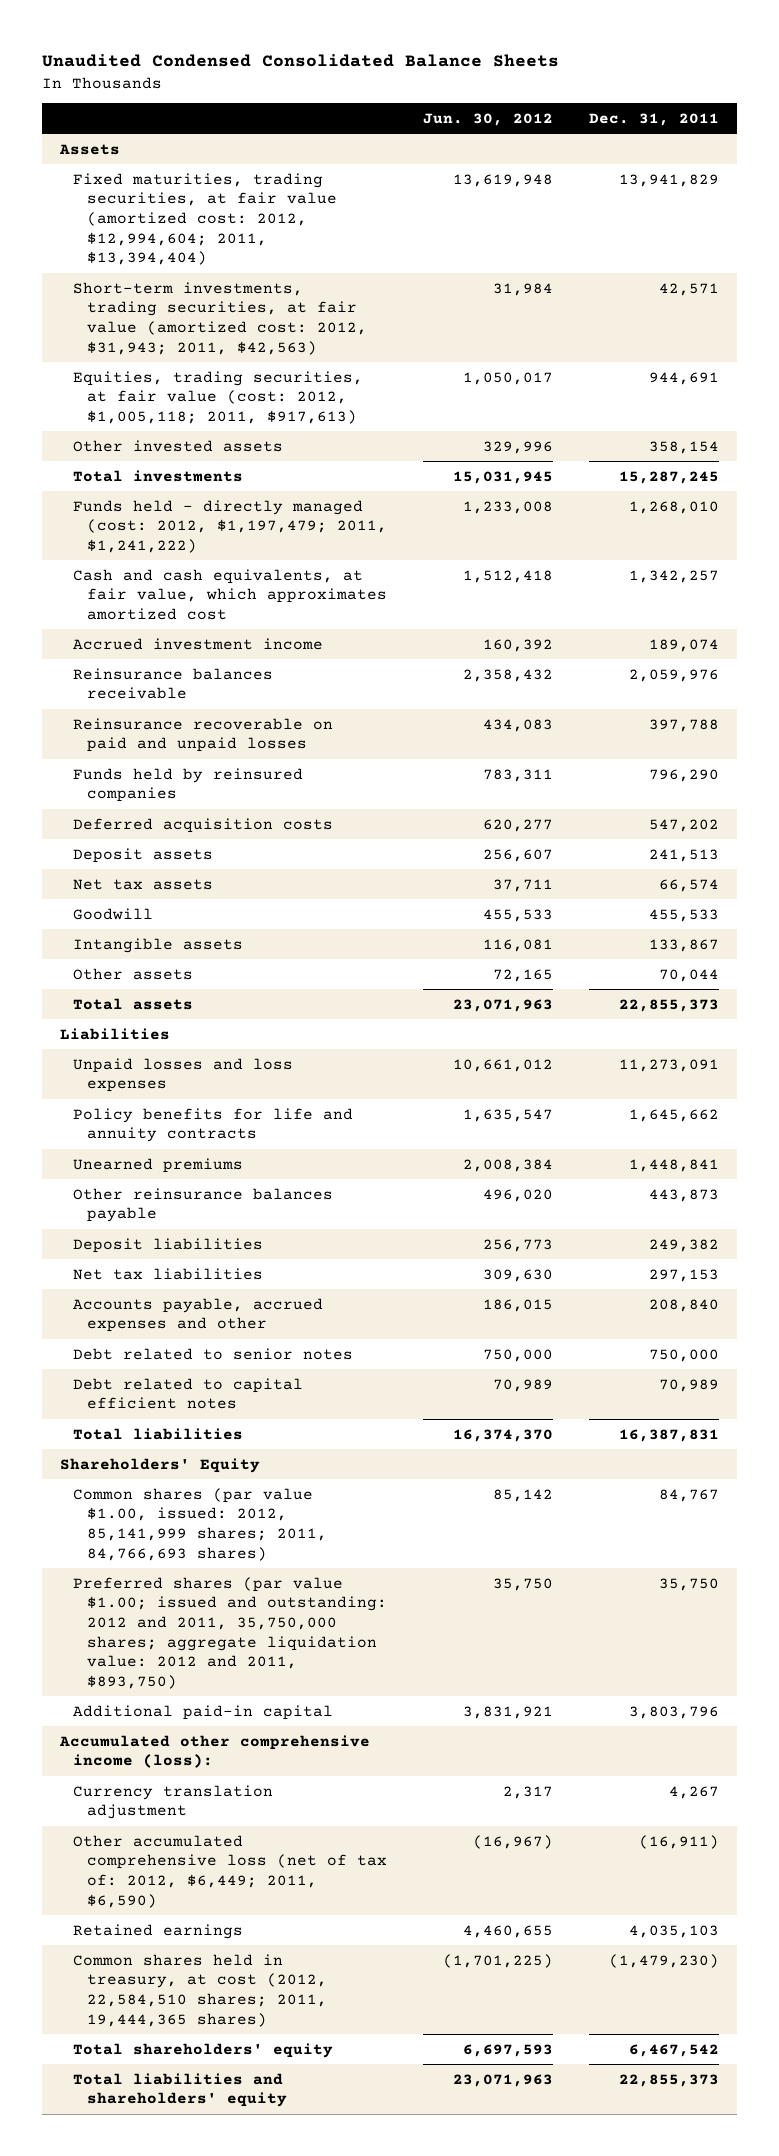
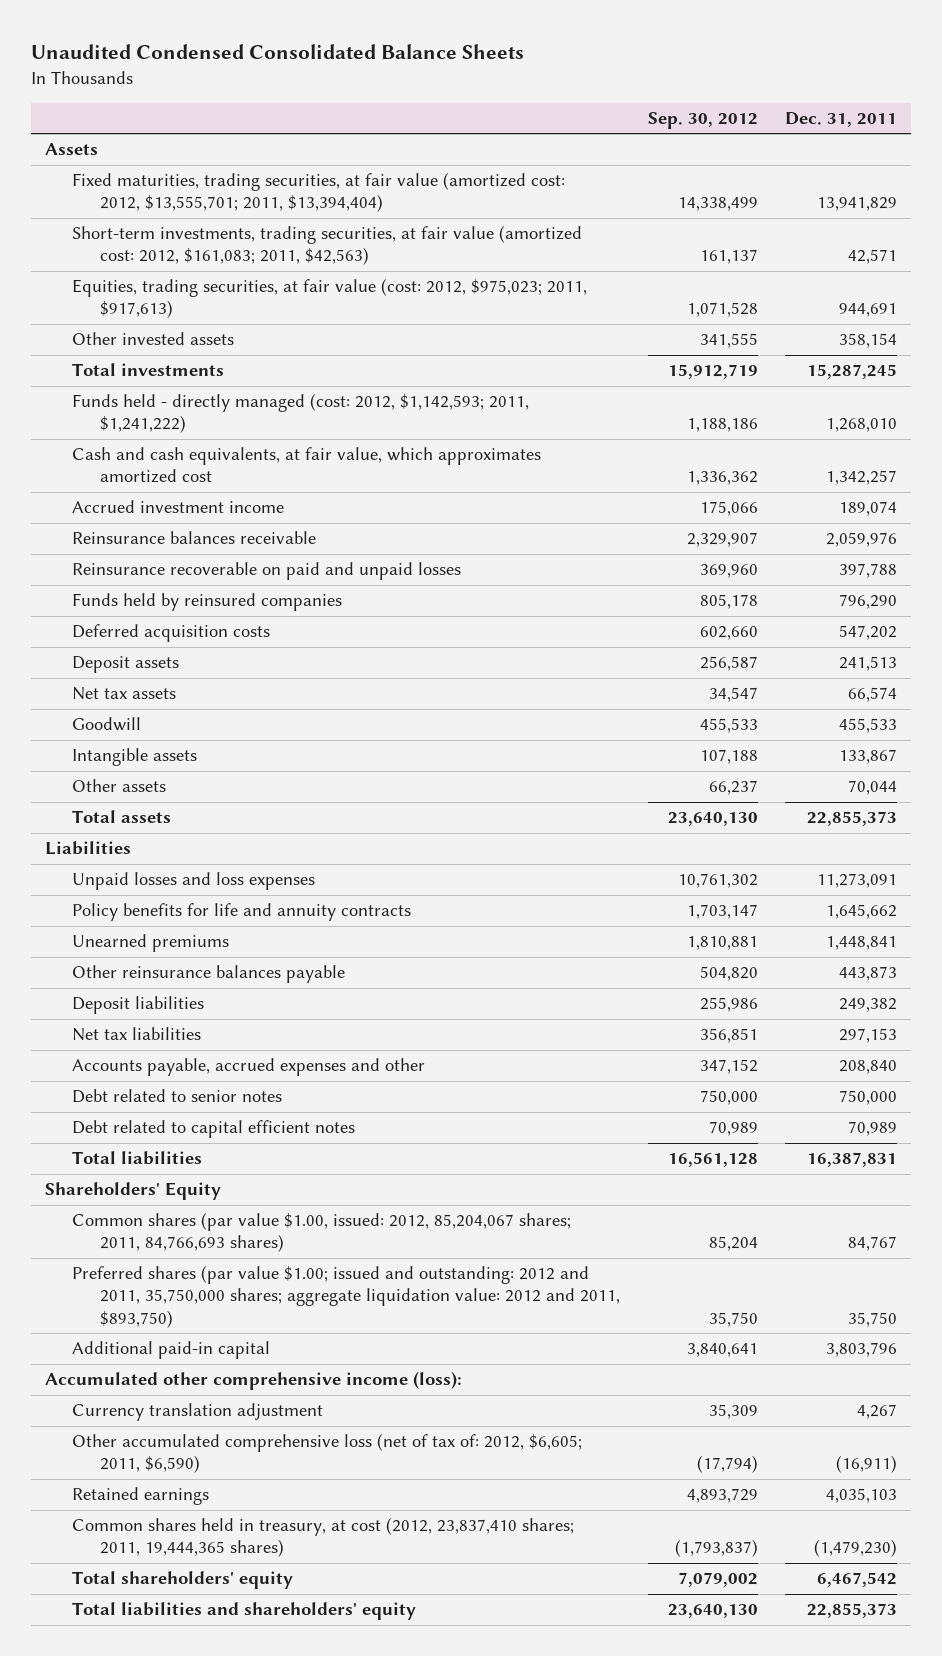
[422,112,553,126] Jun. 30, 2012 -> none
none -> [647,111,758,129] Sep. 30, 2012
[73,172,337,266] Fixed maturities, trading securities, at fair value (amortized cost: 2012, $12,994,604; 2011, $13,394,404) -> [72,172,566,213] Fixed maturities, trading securities, at fair value (amortized cost: 2012, $13,555,701; 2011, $13,394,404)
[73,281,367,355] Short-term investments, trading securities, at fair value (amortized cost: 2012, $31,943; 2011, $42,563) -> [72,225,583,266] Short-term investments, trading securities, at fair value (amortized cost: 2012, $161,083; 2011, $42,563)
[73,370,364,424] Equities, trading securities, at fair value (cost: 2012, $1,005,118; 2011, $917,613) -> [72,278,588,319] Equities, trading securities, at fair value (cost: 2012, $975,023; 2011, $917,613)
[73,499,387,553] Funds held - directly managed (cost: 2012, $1,197,479; 2011, $1,241,222) -> [72,393,530,434] Funds held - directly managed (cost: 2012, $1,142,593; 2011, $1,241,222)
[73,1487,327,1561] Common shares (par value $1.00, issued: 2012, 85,141,999 shares; 2011, 84,766,693 shares) -> [72,1212,572,1253] Common shares (par value $1.00, issued: 2012, 85,204,067 shares; 2011, 84,766,693 shares)
[73,1834,387,1908] Other accumulated comprehensive loss (net of tax of: 2012, $6,449; 2011, $6,590) -> [72,1433,583,1474] Other accumulated comprehensive loss (net of tax of: 2012, $6,605; 2011, $6,590)
[73,1953,327,2027] Common shares held in treasury, at cost (2012, 22,584,510 shares; 2011, 19,444,365 shares) -> [72,1517,575,1558] Common shares held in treasury, at cost (2012, 23,837,410 shares; 2011, 19,444,365 shares)

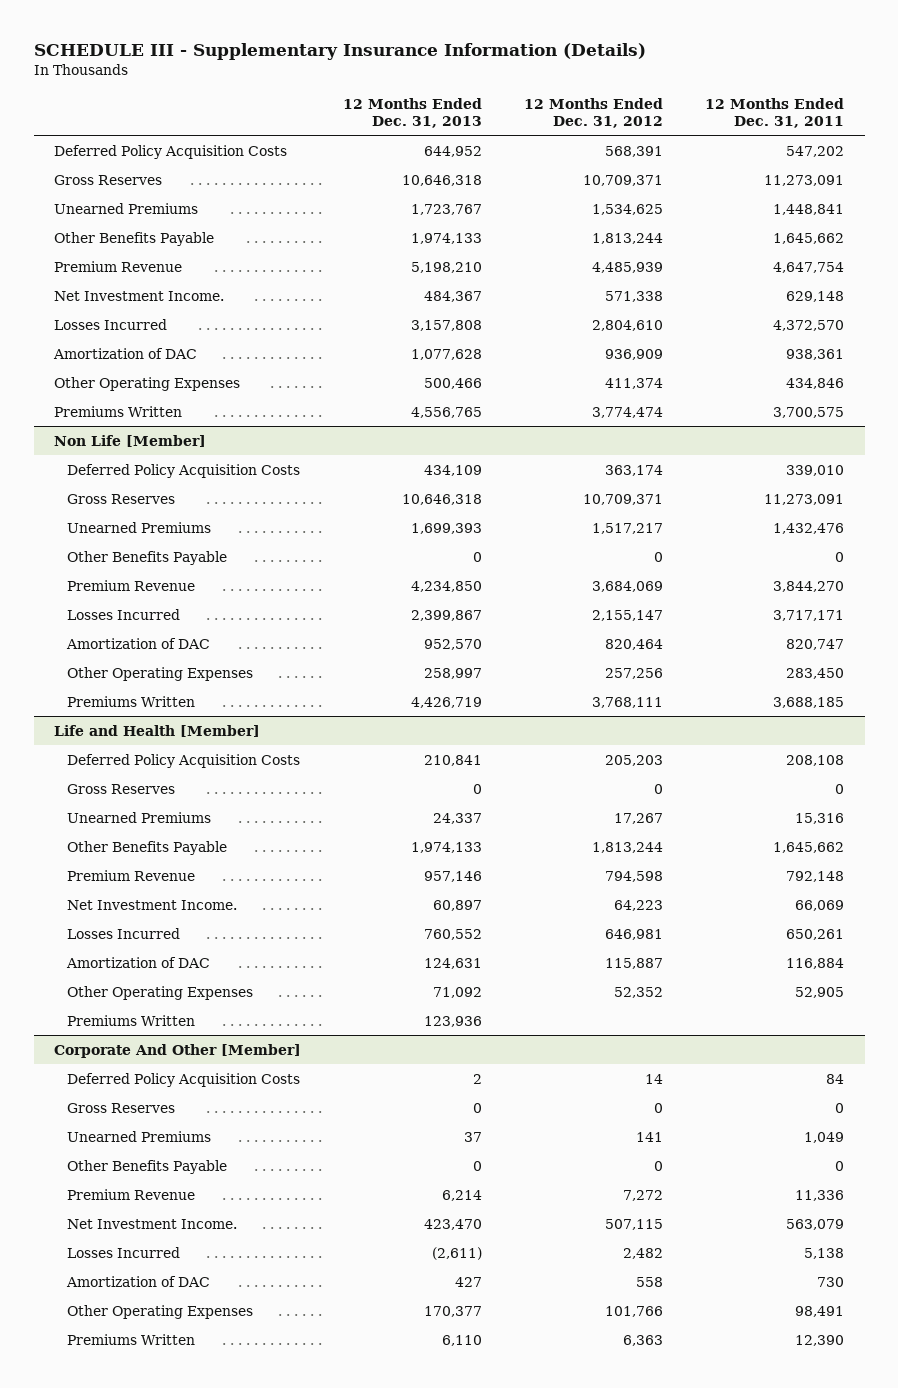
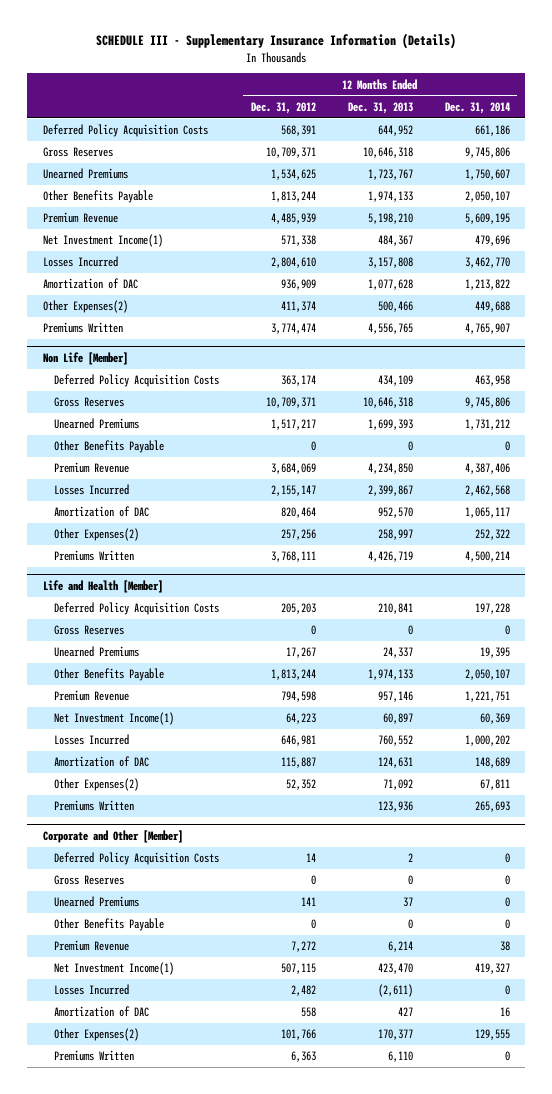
[704,97,844,129] 12 Months Ended Dec. 31, 2011 -> none
none -> [444,101,510,114] Dec. 31, 2014
[54,290,225,301] Net Investment Income. -> [42,234,163,248] Net Investment Income(1)
[54,376,241,391] Other Operating Expenses -> [42,300,128,314] Other Expenses(2)
[67,666,254,681] Other Operating Expenses -> [54,528,140,542] Other Expenses(2)
[67,899,238,910] Net Investment Income. -> [54,712,175,726] Net Investment Income(1)
[67,985,254,1000] Other Operating Expenses -> [54,778,140,792] Other Expenses(2)
[54,1043,302,1058] Corporate And Other [Member] -> [42,829,183,843] Corporate and Other [Member]
[67,1218,238,1229] Net Investment Income. -> [54,962,175,976] Net Investment Income(1)
[67,1304,254,1319] Other Operating Expenses -> [54,1028,140,1042] Other Expenses(2)

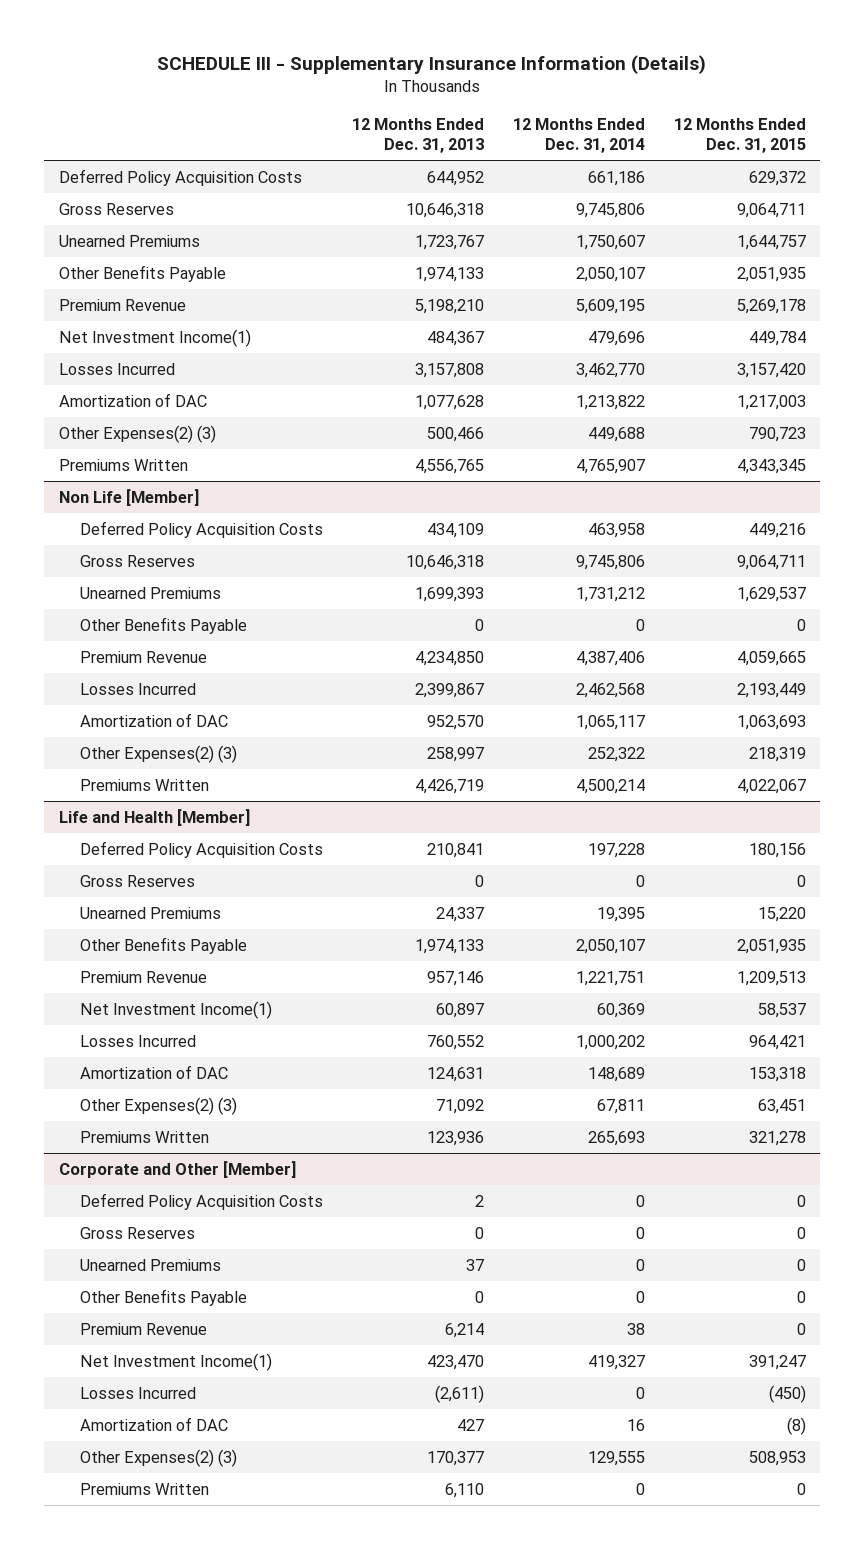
[251,101,317,114] Dec. 31, 2012 -> none
none -> [673,118,806,154] 12 Months Ended Dec. 31, 2015
[42,300,128,314] Other Expenses(2) -> [58,424,216,443] Other Expenses(2) (3)
[54,528,140,542] Other Expenses(2) -> [80,744,238,763] Other Expenses(2) (3)
[54,778,140,792] Other Expenses(2) -> [80,1096,238,1115] Other Expenses(2) (3)
[54,1028,140,1042] Other Expenses(2) -> [80,1448,238,1467] Other Expenses(2) (3)

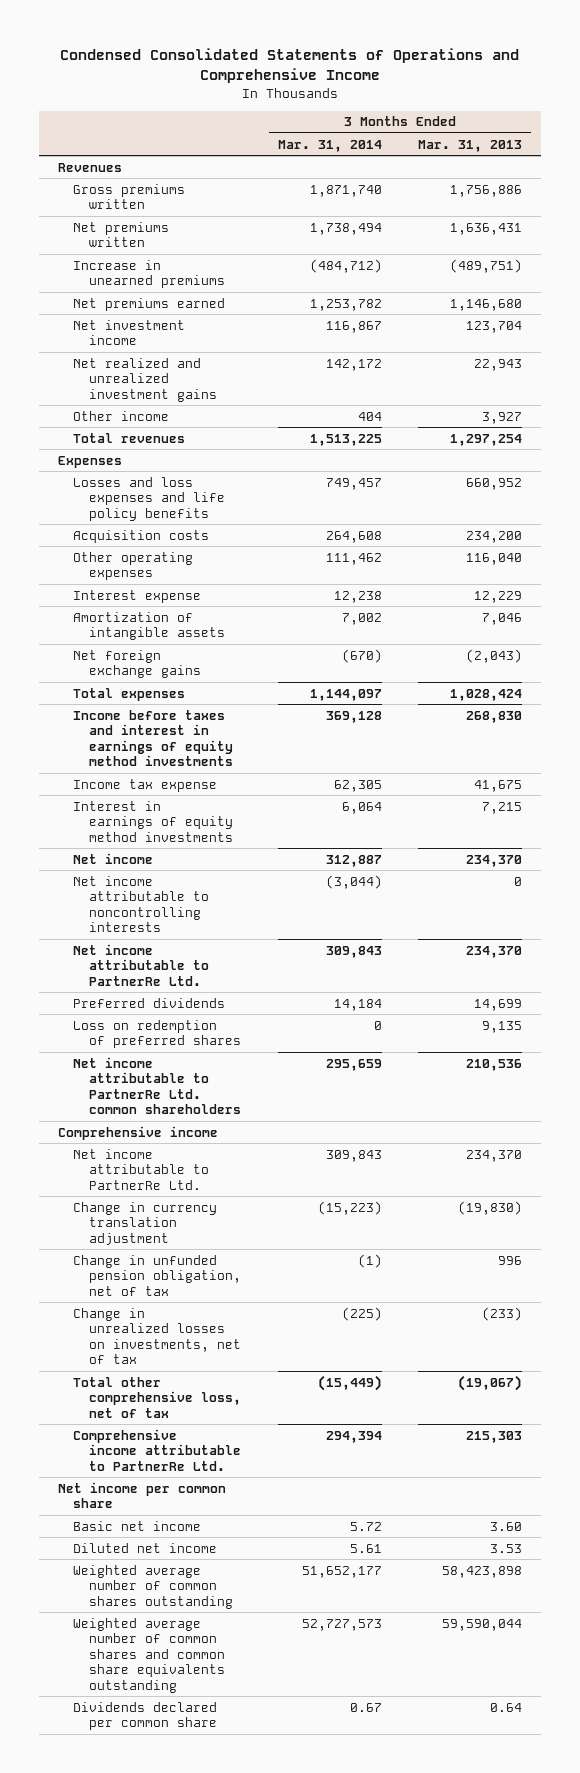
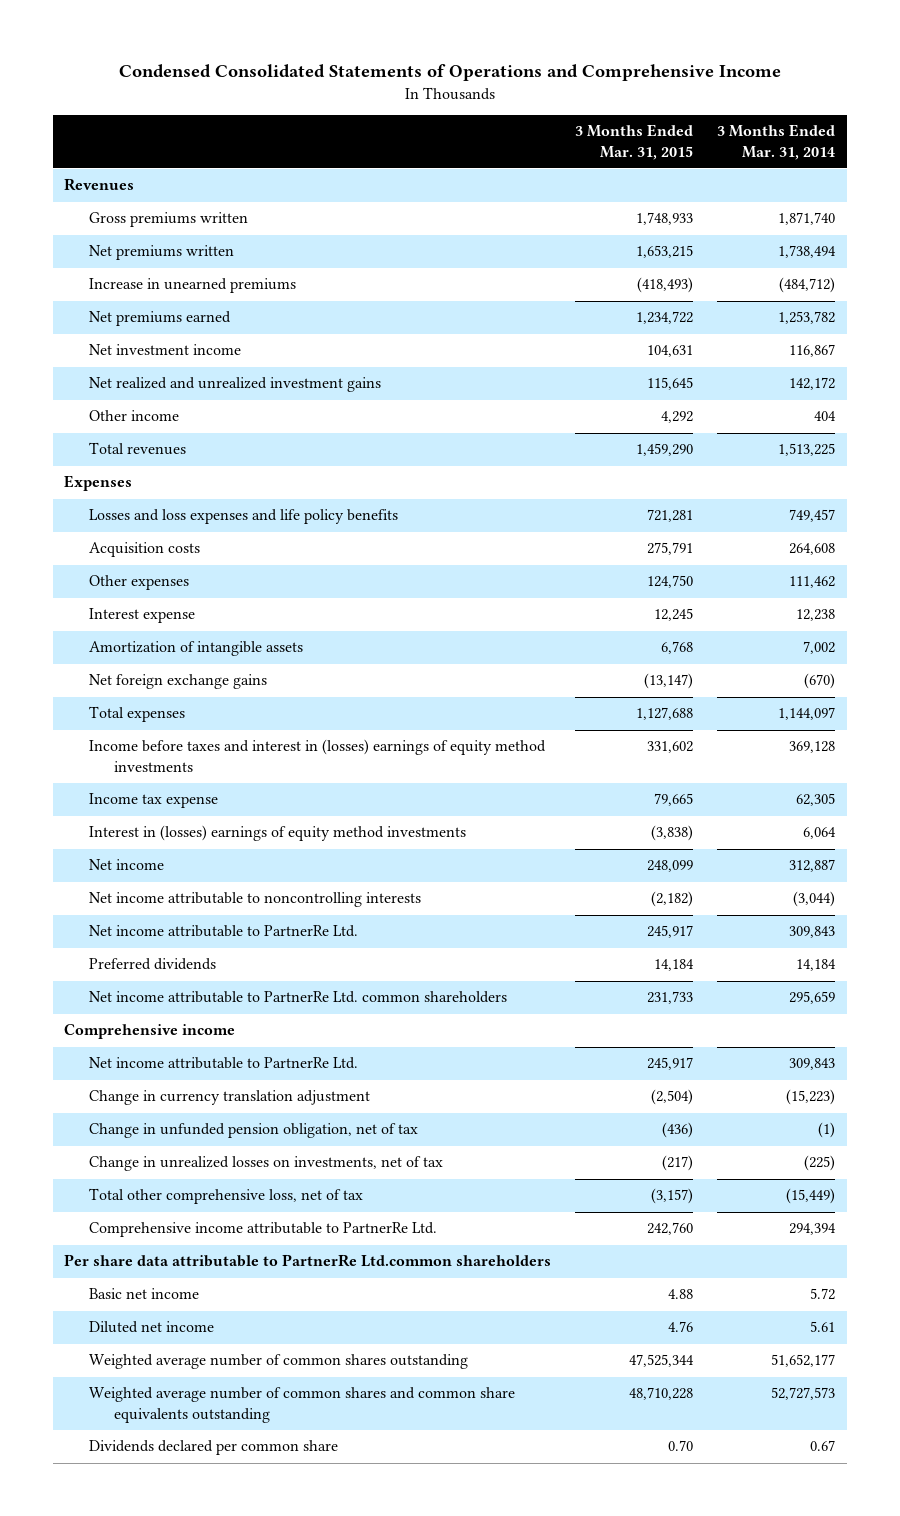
[418,139,523,152] Mar. 31, 2013 -> none
none -> [575,124,694,160] 3 Months Ended Mar. 31, 2015
[73,551,194,581] Other operating expenses -> [89,575,190,591] Other expenses
[73,709,234,767] Income before taxes and interest in earnings of equity method investments -> [89,739,547,773] Income before taxes and interest in (losses) earnings of equity method investments
[73,800,234,842] Interest in earnings of equity method investments -> [89,825,467,842] Interest in (losses) earnings of equity method investments
[73,1019,242,1049] Loss on redemption of preferred shares -> none
[57,1481,226,1509] Net income per common share -> none
none -> [64,1254,552,1268] Per share data attributable to PartnerRe Ltd.common shareholders

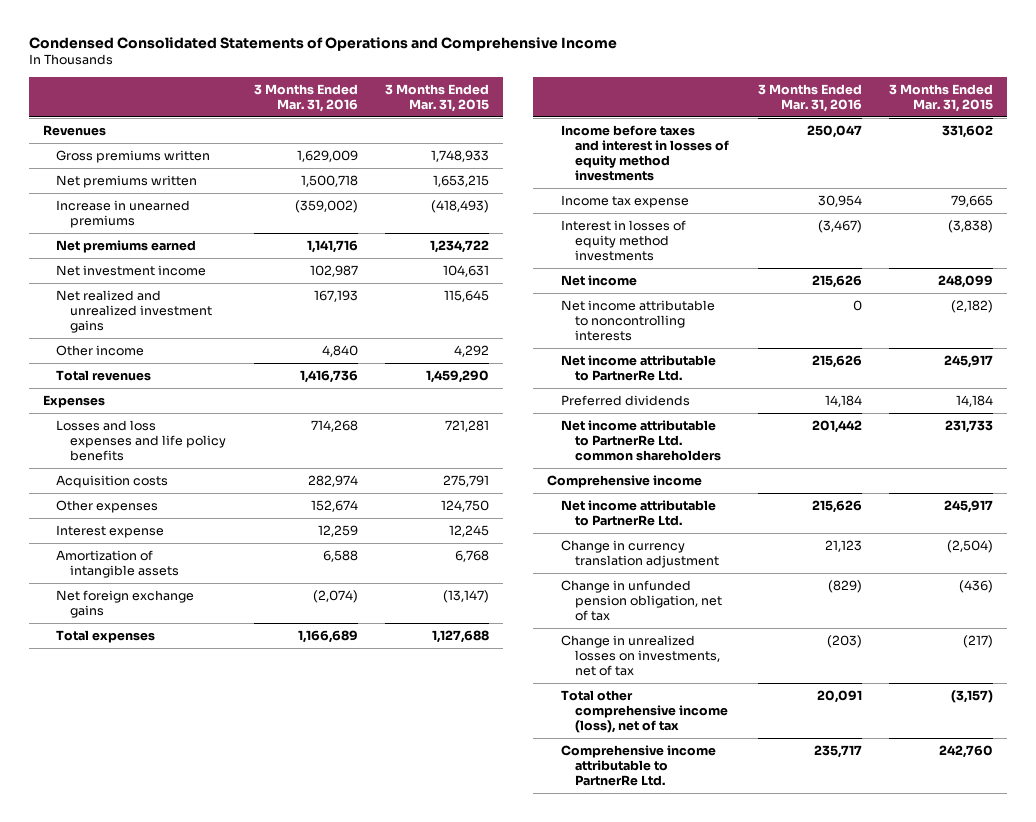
[717,124,836,160] 3 Months Ended Mar. 31, 2014 -> none
none -> [253,83,358,112] 3 Months Ended Mar. 31, 2016
[89,739,547,773] Income before taxes and interest in (losses) earnings of equity method investments -> [560,124,729,182] Income before taxes and interest in losses of equity method investments
[89,825,467,842] Interest in (losses) earnings of equity method investments -> [560,219,686,262] Interest in losses of equity method investments
[89,1188,364,1205] Total other comprehensive loss, net of tax -> [560,689,728,734] Total other comprehensive income (loss), net of tax
[64,1254,552,1268] Per share data attributable to PartnerRe Ltd.common shareholders -> none
[89,1288,200,1300] Basic net income -> none
[89,1321,215,1334] Diluted net income -> none
[89,1354,469,1370] Weighted average number of common shares outstanding -> none
[89,1387,516,1424] Weighted average number of common shares and common share equivalents outstanding -> none
[89,1440,339,1456] Dividends declared per common share -> none

